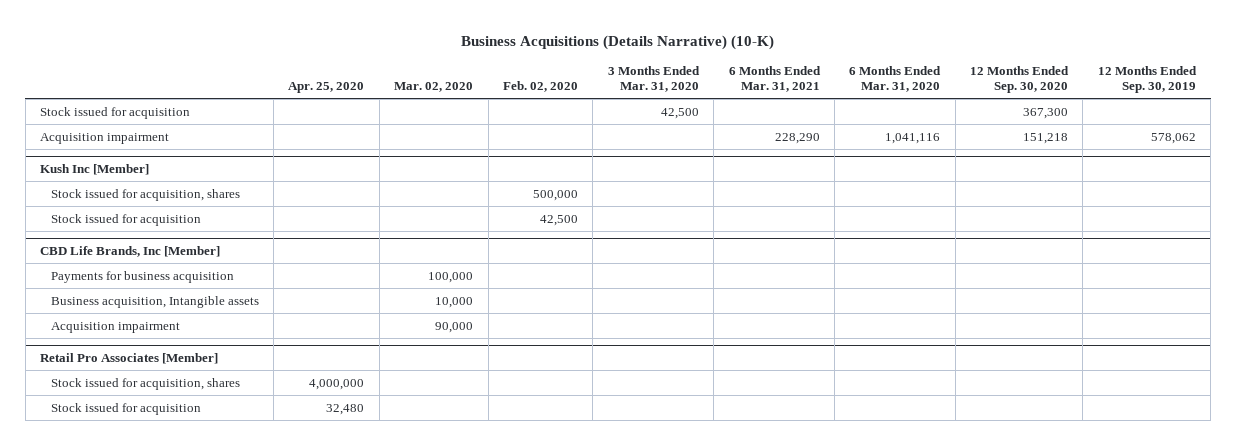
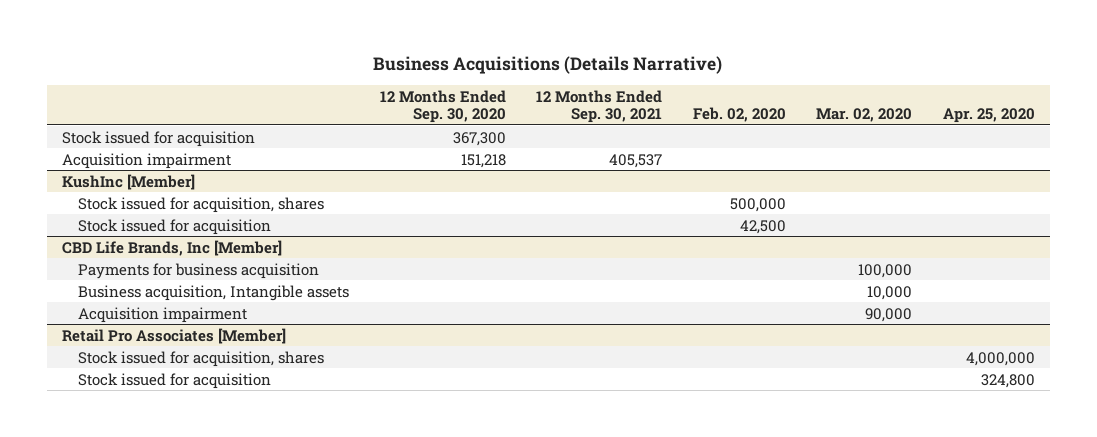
[461,34,775,50] Business Acquisitions (Details Narrative) (10-K) -> [373,55,723,74] Business Acquisitions (Details Narrative)
[607,66,700,93] 3 Months Ended Mar. 31, 2020 -> none
[728,66,821,93] 6 Months Ended Mar. 31, 2021 -> none
[849,66,942,93] 6 Months Ended Mar. 31, 2020 -> none
[1097,66,1197,94] 12 Months Ended Sep. 30, 2019 -> none
none -> [536,89,663,123] 12 Months Ended Sep. 30, 2021
[40,164,150,176] Kush Inc [Member] -> [61,173,195,190] KushInc [Member]
[326,403,365,415] 32,480 -> [980,373,1035,388] 324,800

